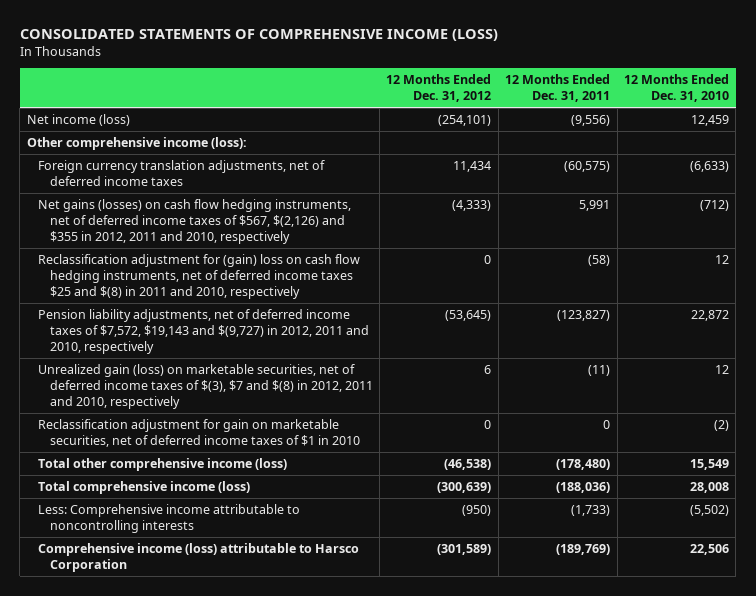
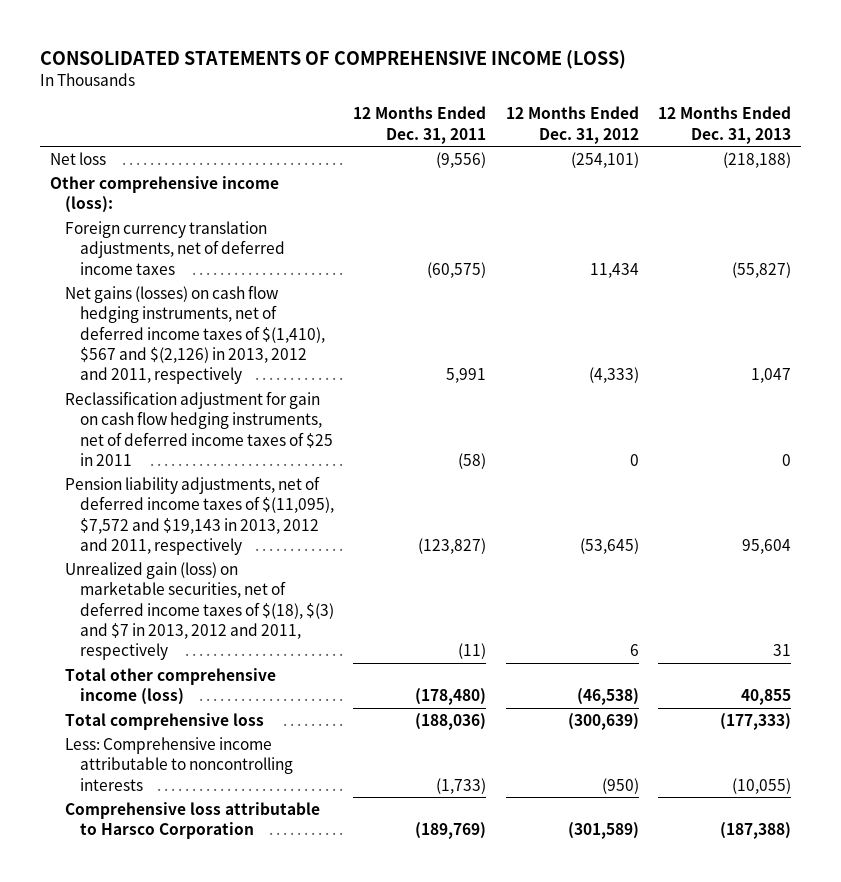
[624,74,730,103] 12 Months Ended Dec. 31, 2010 -> none
none -> [658,106,792,144] 12 Months Ended Dec. 31, 2013
[26,114,130,127] Net income (loss) -> [49,151,106,165] Net loss
[38,419,360,447] Reclassification adjustment for gain on marketable securities, net of deferred income taxes of $1 in 2010 -> none
[38,199,352,244] Net gains (losses) on cash flow hedging instruments, net of deferred income taxes of $567, $(2,126) and $355 in 2012, 2011 and 2010, respectively -> [64,284,325,385] Net gains (losses) on cash flow hedging instruments, net of deferred income taxes of $(1,410), $567 and $(2,126) in 2013, 2012 and 2011, respectively
[38,254,361,299] Reclassification adjustment for (gain) loss on cash flow hedging instruments, net of deferred income taxes $25 and $(8) in 2011 and 2010, respectively -> [64,390,333,466] Reclassification adjustment for gain on cash flow hedging instruments, net of deferred income taxes of $25 in 2011
[38,309,369,354] Pension liability adjustments, net of deferred income taxes of $7,572, $19,143 and $(9,727) in 2012, 2011 and 2010, respectively -> [64,475,334,555] Pension liability adjustments, net of deferred income taxes of $(11,095), $7,572 and $19,143 in 2013, 2012 and 2011, respectively
[38,364,373,409] Unrealized gain (loss) on marketable securities, net of deferred income taxes of $(3), $7 and $(8) in 2012, 2011 and 2010, respectively -> [64,561,334,661] Unrealized gain (loss) on marketable securities, net of deferred income taxes of $(18), $(3) and $7 in 2013, 2012 and 2011, respectively
[38,481,251,495] Total comprehensive income (loss) -> [64,712,264,730] Total comprehensive loss
[38,543,360,572] Comprehensive income (loss) attributable to Harsco Corporation -> [64,801,320,840] Comprehensive loss attributable to Harsco Corporation

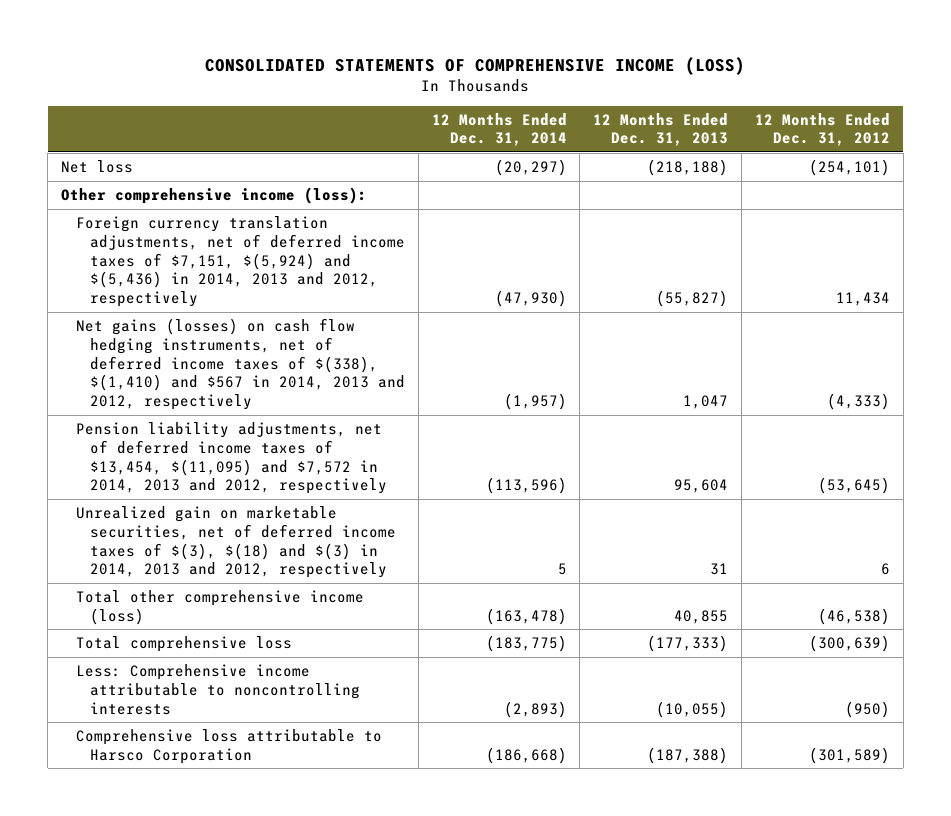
[353,106,487,144] 12 Months Ended Dec. 31, 2011 -> none
none -> [431,112,567,147] 12 Months Ended Dec. 31, 2014
[64,390,333,466] Reclassification adjustment for gain on cash flow hedging instruments, net of deferred income taxes of $25 in 2011 -> none
[64,220,285,275] Foreign currency translation adjustments, net of deferred income taxes -> [75,215,406,308] Foreign currency translation adjustments, net of deferred income taxes of $7,151, $(5,924) and $(5,436) in 2014, 2013 and 2012, respectively
[64,284,325,385] Net gains (losses) on cash flow hedging instruments, net of deferred income taxes of $(1,410), $567 and $(2,126) in 2013, 2012 and 2011, respectively -> [75,317,406,411] Net gains (losses) on cash flow hedging instruments, net of deferred income taxes of $(338), $(1,410) and $567 in 2014, 2013 and 2012, respectively
[64,475,334,555] Pension liability adjustments, net of deferred income taxes of $(11,095), $7,572 and $19,143 in 2013, 2012 and 2011, respectively -> [75,421,388,495] Pension liability adjustments, net of deferred income taxes of $13,454, $(11,095) and $7,572 in 2014, 2013 and 2012, respectively
[64,561,334,661] Unrealized gain (loss) on marketable securities, net of deferred income taxes of $(18), $(3) and $7 in 2013, 2012 and 2011, respectively -> [75,505,397,579] Unrealized gain on marketable securities, net of deferred income taxes of $(3), $(18) and $(3) in 2014, 2013 and 2012, respectively

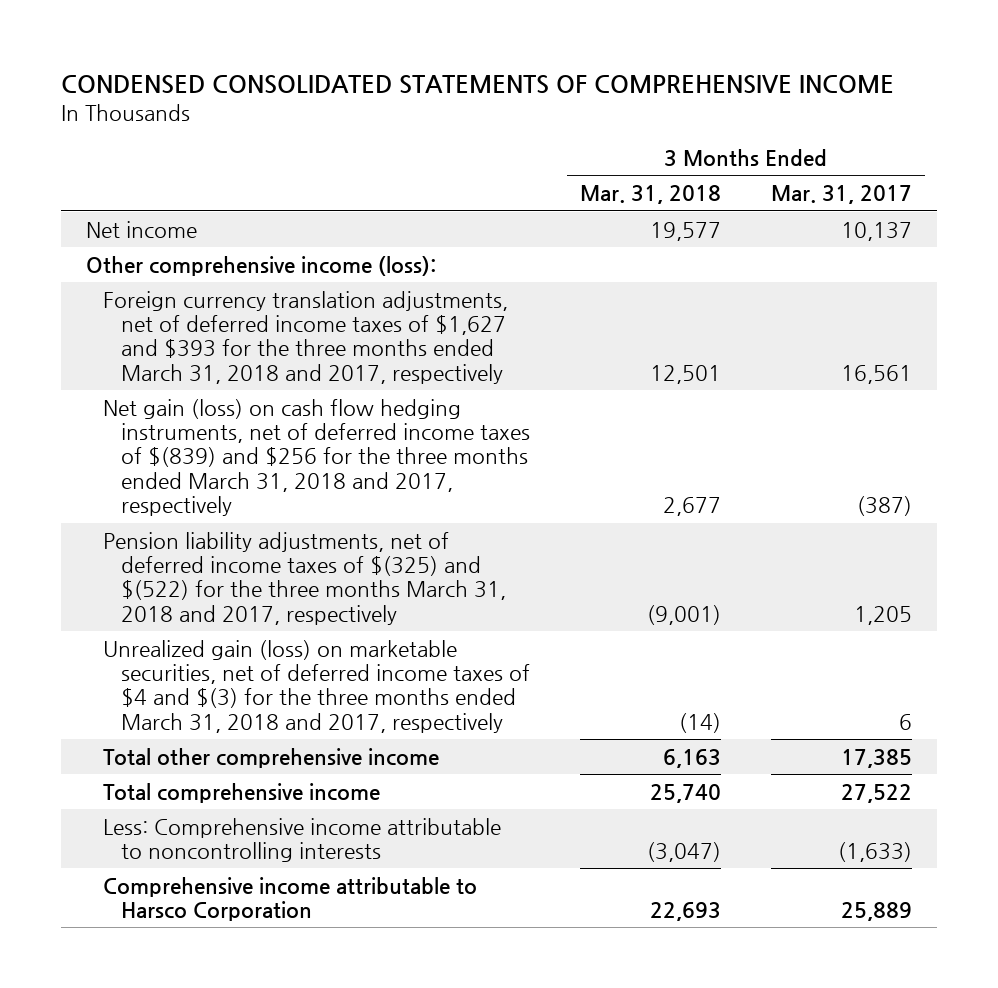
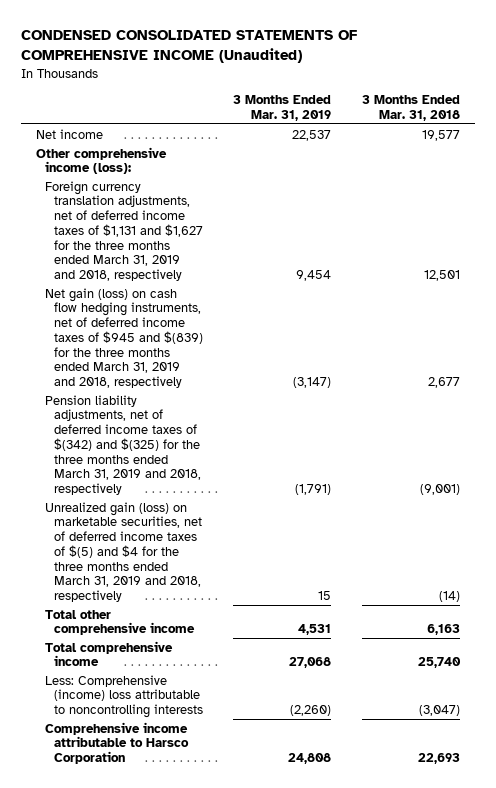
[60,75,894,95] CONDENSED CONSOLIDATED STATEMENTS OF COMPREHENSIVE INCOME -> [20,30,357,64] CONDENSED CONSOLIDATED STATEMENTS OF COMPREHENSIVE INCOME (Unaudited)
[771,185,913,205] Mar. 31, 2017 -> none
none -> [233,95,332,121] 3 Months Ended Mar. 31, 2019
[103,290,509,384] Foreign currency translation adjustments, net of deferred income taxes of $1,627 and $393 for the three months ended March 31, 2018 and 2017, respectively -> [44,180,204,282] Foreign currency translation adjustments, net of deferred income taxes of $1,131 and $1,627 for the three months ended March 31, 2019 and 2018, respectively
[103,398,530,517] Net gain (loss) on cash flow hedging instruments, net of deferred income taxes of $(839) and $256 for the three months ended March 31, 2018 and 2017, respectively -> [44,287,204,389] Net gain (loss) on cash flow hedging instruments, net of deferred income taxes of $945 and $(839) for the three months ended March 31, 2019 and 2018, respectively
[103,531,506,625] Pension liability adjustments, net of deferred income taxes of $(325) and $(522) for the three months March 31, 2018 and 2017, respectively -> [44,394,202,496] Pension liability adjustments, net of deferred income taxes of $(342) and $(325) for the three months ended March 31, 2019 and 2018, respectively
[103,639,530,733] Unrealized gain (loss) on marketable securities, net of deferred income taxes of $4 and $(3) for the three months ended March 31, 2018 and 2017, respectively -> [44,501,203,603] Unrealized gain (loss) on marketable securities, net of deferred income taxes of $(5) and $4 for the three months ended March 31, 2019 and 2018, respectively
[103,817,502,863] Less: Comprehensive income attributable to noncontrolling interests -> [44,674,204,719] Less: Comprehensive (income) loss attributable to noncontrolling interests

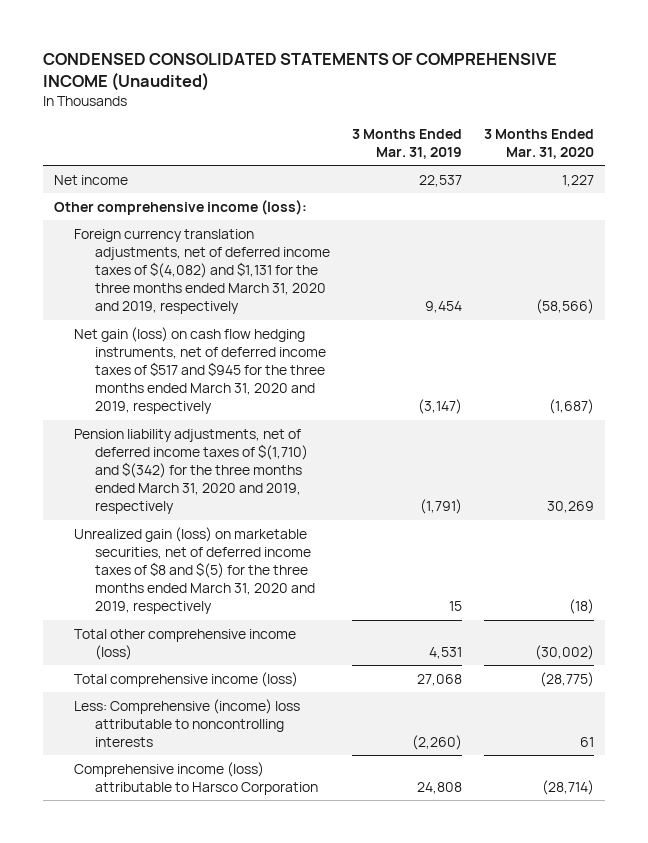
[361,95,460,121] 3 Months Ended Mar. 31, 2018 -> none
none -> [484,128,595,159] 3 Months Ended Mar. 31, 2020
[44,180,204,282] Foreign currency translation adjustments, net of deferred income taxes of $1,131 and $1,627 for the three months ended March 31, 2019 and 2018, respectively -> [74,228,330,315] Foreign currency translation adjustments, net of deferred income taxes of $(4,082) and $1,131 for the three months ended March 31, 2020 and 2019, respectively
[44,287,204,389] Net gain (loss) on cash flow hedging instruments, net of deferred income taxes of $945 and $(839) for the three months ended March 31, 2019 and 2018, respectively -> [74,326,326,415] Net gain (loss) on cash flow hedging instruments, net of deferred income taxes of $517 and $945 for the three months ended March 31, 2020 and 2019, respectively
[44,394,202,496] Pension liability adjustments, net of deferred income taxes of $(342) and $(325) for the three months ended March 31, 2019 and 2018, respectively -> [74,428,308,515] Pension liability adjustments, net of deferred income taxes of $(1,710) and $(342) for the three months ended March 31, 2020 and 2019, respectively
[44,501,203,603] Unrealized gain (loss) on marketable securities, net of deferred income taxes of $(5) and $4 for the three months ended March 31, 2019 and 2018, respectively -> [74,526,315,615] Unrealized gain (loss) on marketable securities, net of deferred income taxes of $8 and $(5) for the three months ended March 31, 2020 and 2019, respectively
[44,609,196,636] Total other comprehensive income -> [74,628,297,660] Total other comprehensive income (loss)
[44,640,173,667] Total comprehensive income -> [74,671,299,687] Total comprehensive income (loss)
[44,721,190,765] Comprehensive income attributable to Harsco Corporation -> [74,761,318,795] Comprehensive income (loss) attributable to Harsco Corporation

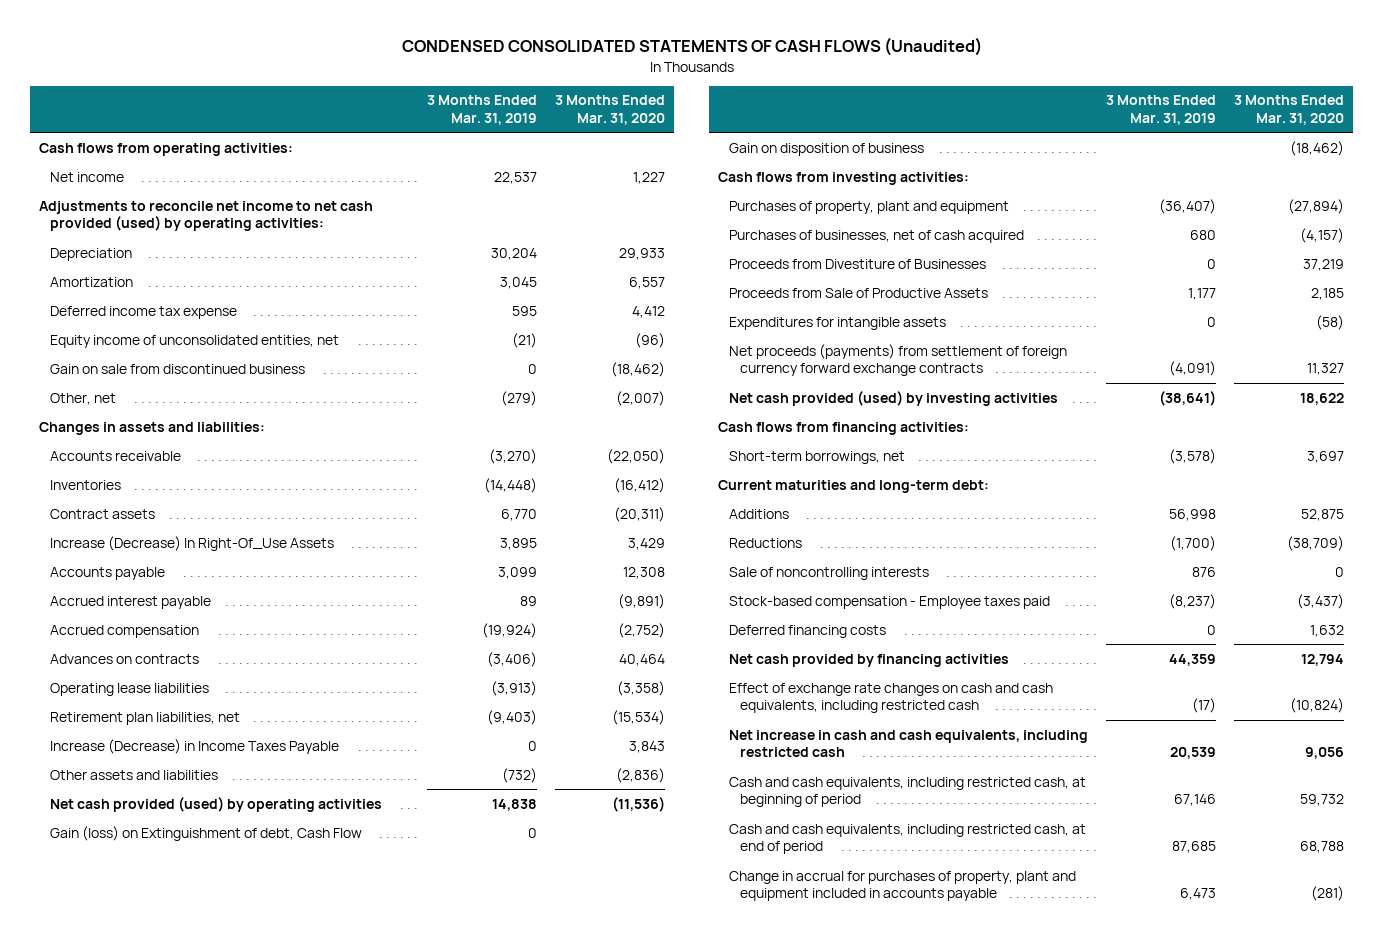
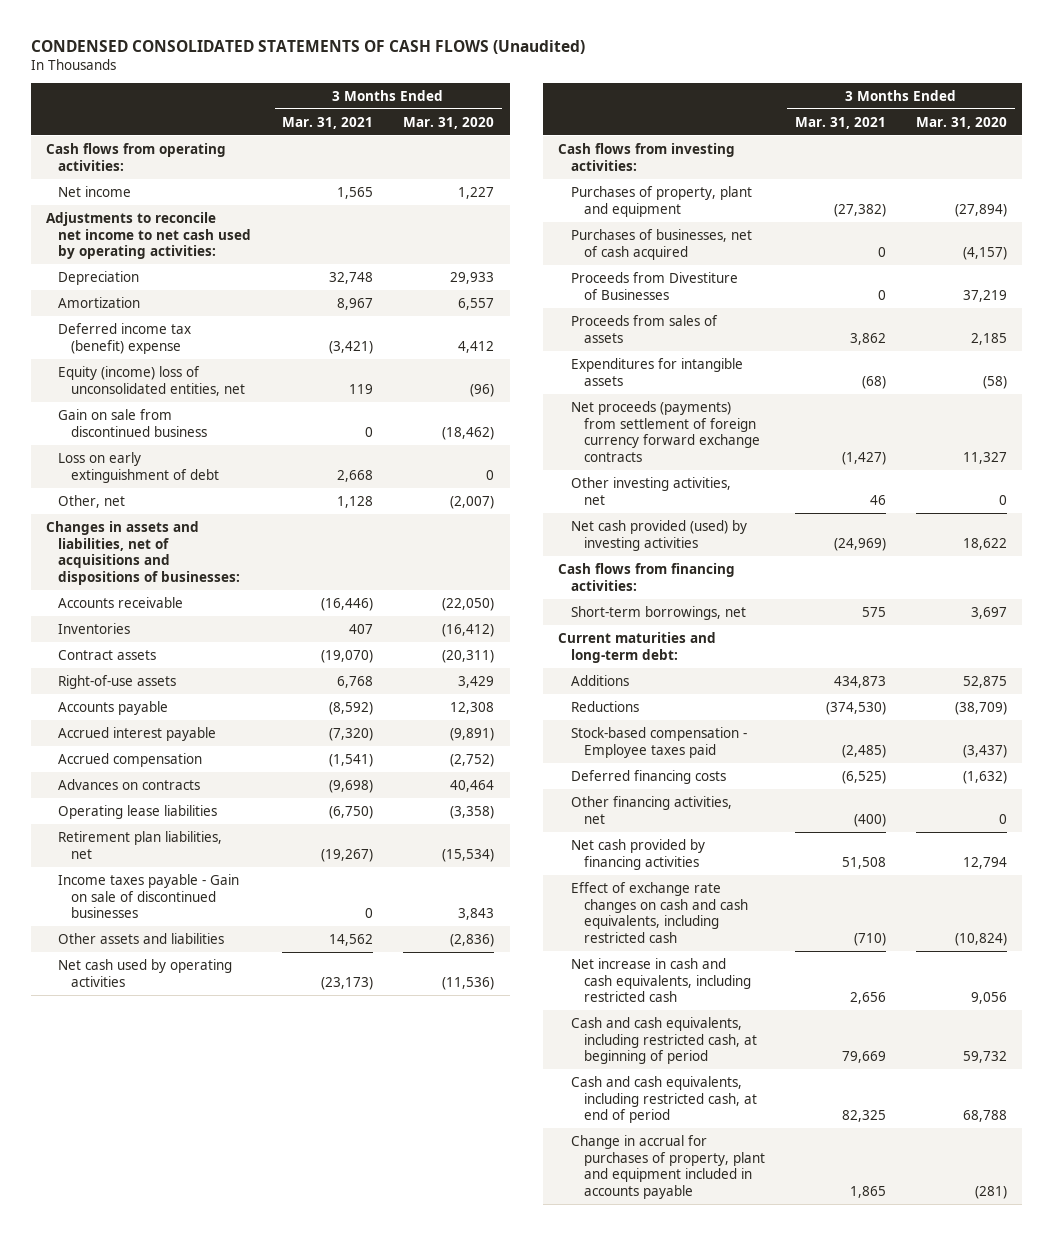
[426,95,537,126] 3 Months Ended Mar. 31, 2019 -> none
none -> [282,116,374,129] Mar. 31, 2021
[39,200,374,232] Adjustments to reconcile net income to net cash provided (used) by operating activities: -> [45,211,252,260] Adjustments to reconcile net income to net cash used by operating activities:
[50,305,238,319] Deferred income tax expense -> [58,322,192,354] Deferred income tax (benefit) expense
[50,334,340,348] Equity income of unconsolidated entities, net -> [58,365,246,396] Equity (income) loss of unconsolidated entities, net
none -> [58,451,220,483] Loss on early extinguishment of debt
[39,421,266,435] Changes in assets and liabilities: -> [45,520,241,586] Changes in assets and liabilities, net of acquisitions and dispositions of businesses:
[50,535,335,551] Increase (Decrease) In Right-Of_Use Assets -> [58,674,177,689] Right-of-use assets
[50,738,340,754] Increase (Decrease) in Income Taxes Payable -> [58,873,240,919] Income taxes payable - Gain on sale of discontinued businesses
[50,825,363,841] Gain (loss) on Extinguishment of debt, Cash Flow -> none
[729,142,925,156] Gain on disposition of business -> none
[50,796,383,812] Net cash provided (used) by operating activities -> [58,958,233,987] Net cash used by operating activities
[729,287,989,298] Proceeds from Sale of Productive Assets -> [570,314,718,343] Proceeds from sales of assets
none -> [570,476,731,505] Other investing activities, net
[729,566,930,580] Sale of noncontrolling interests -> none
[1309,624,1344,637] 1,632 -> [963,770,1008,784] (1,632)
none -> [570,795,732,824] Other financing activities, net

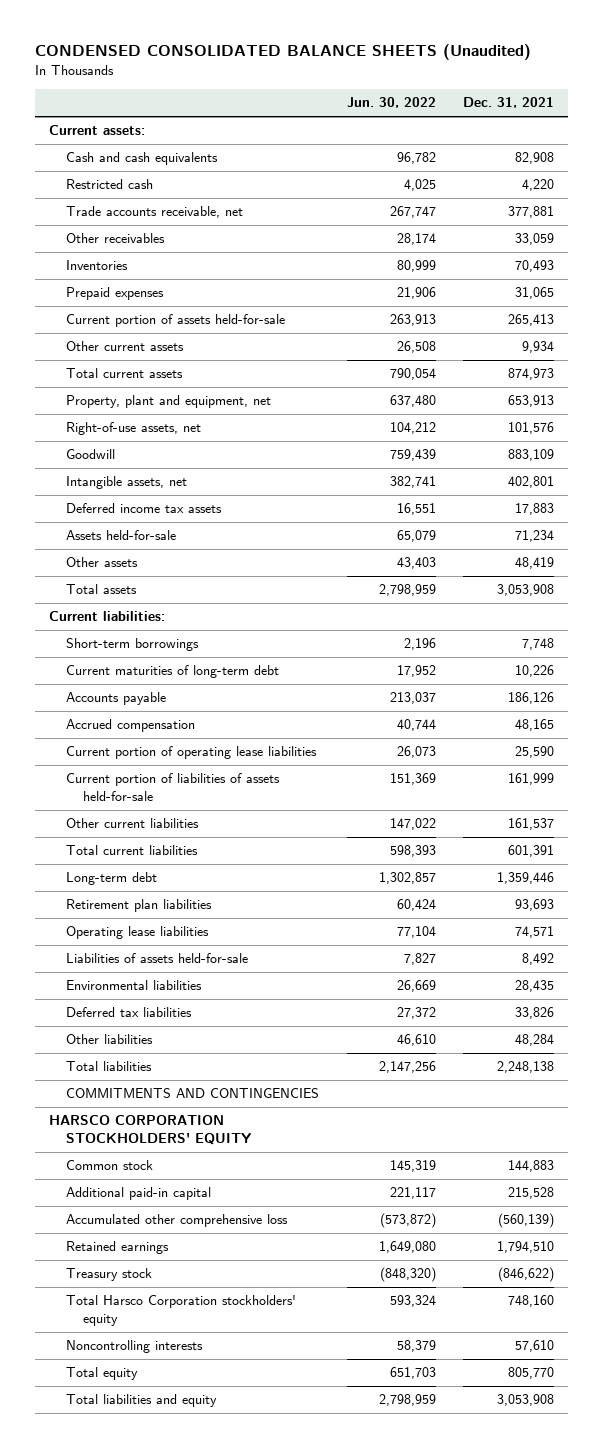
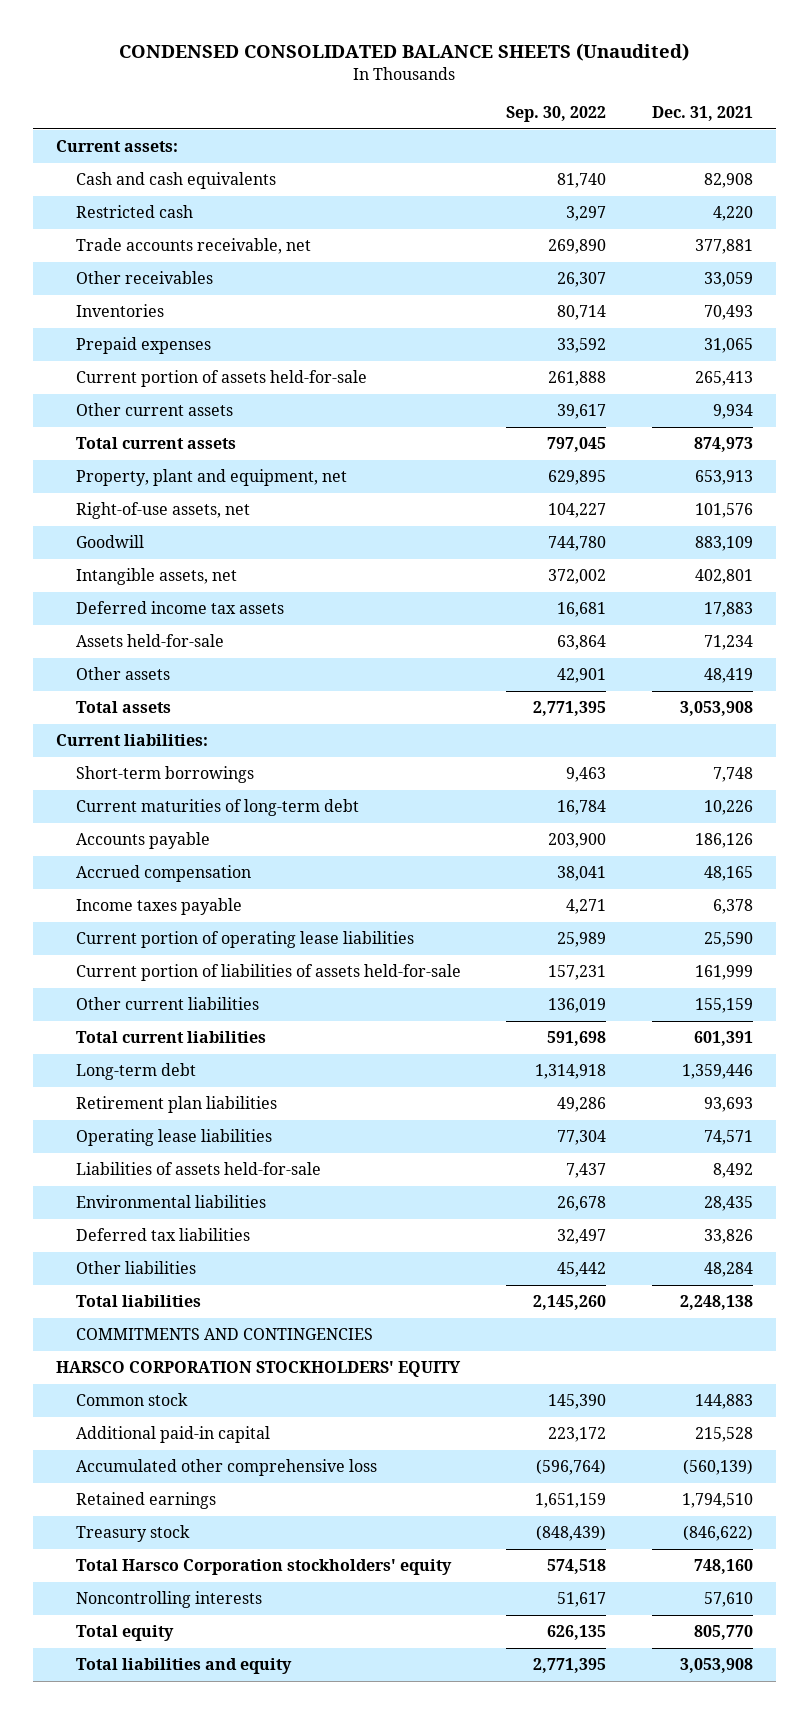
[346,97,436,109] Jun. 30, 2022 -> none
none -> [506,105,607,122] Sep. 30, 2022
none -> [75,898,242,916] Income taxes payable
[508,818,555,831] 161,537 -> [694,998,753,1014] 155,159

